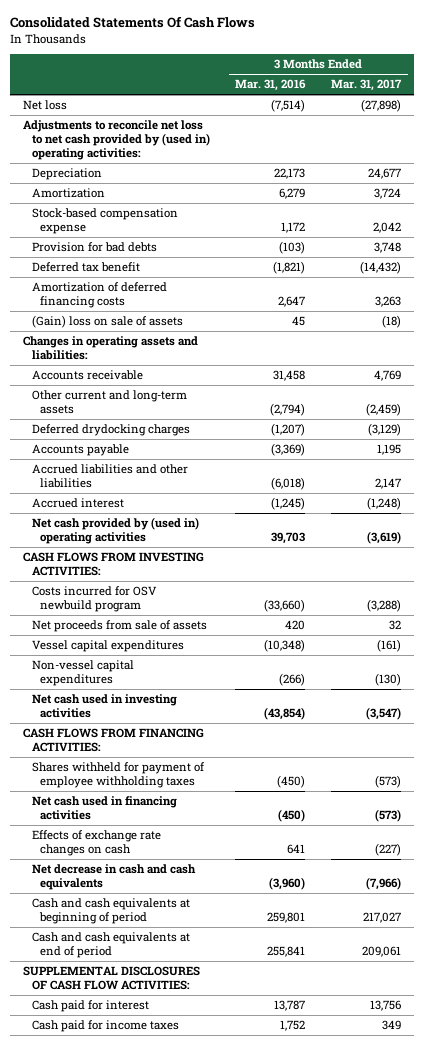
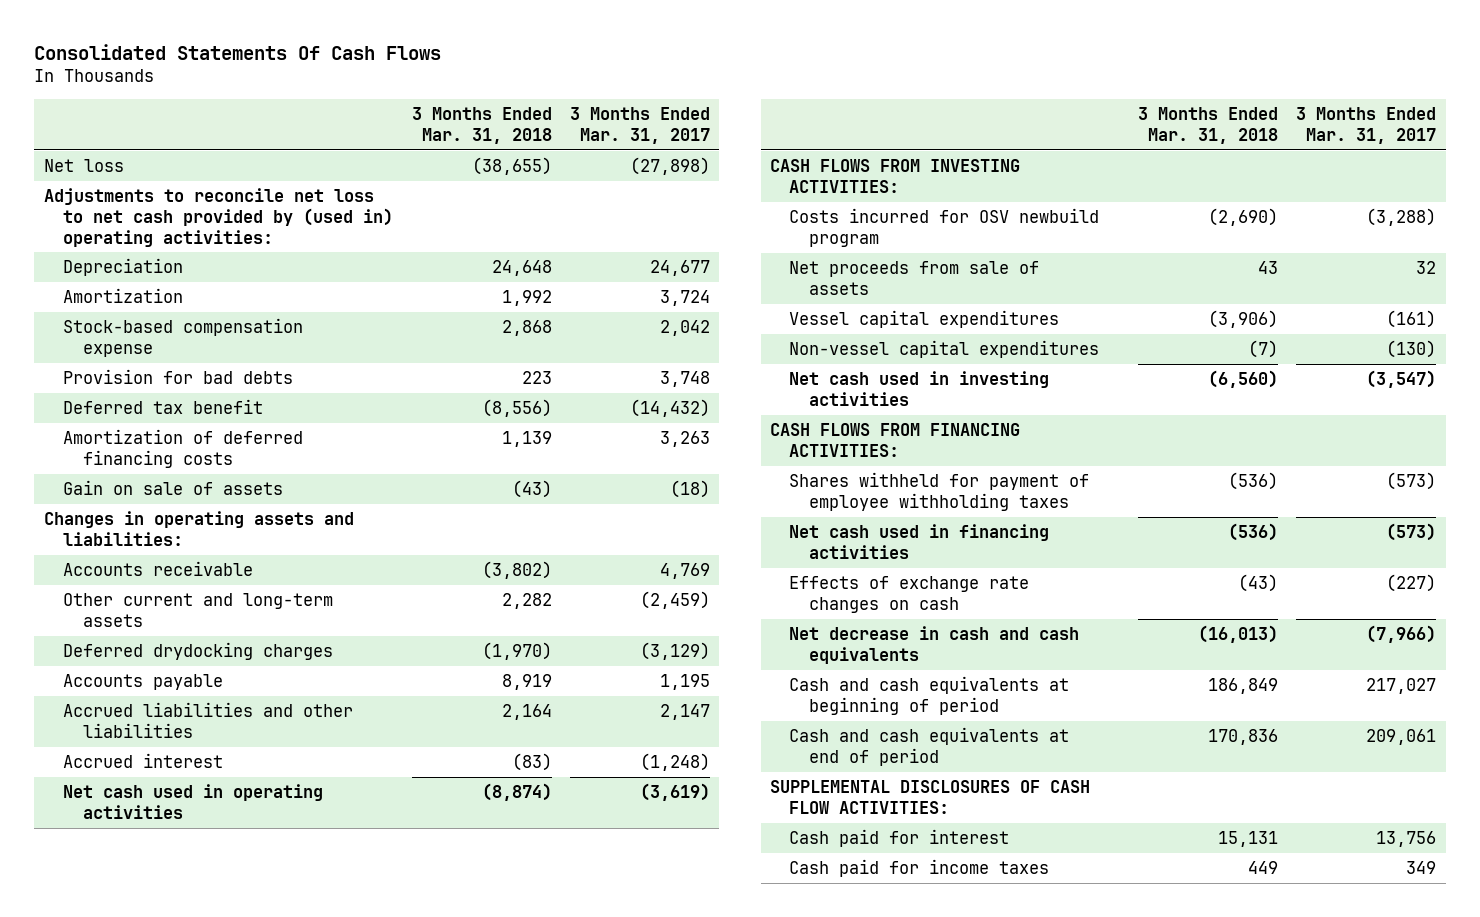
[235,79,307,92] Mar. 31, 2016 -> none
none -> [411,106,552,144] 3 Months Ended Mar. 31, 2018
[31,315,183,329] (Gain) loss on sale of assets -> [63,479,284,495] Gain on sale of assets
[31,517,199,544] Net cash provided by (used in) operating activities -> [63,783,324,819] Net cash used in operating activities

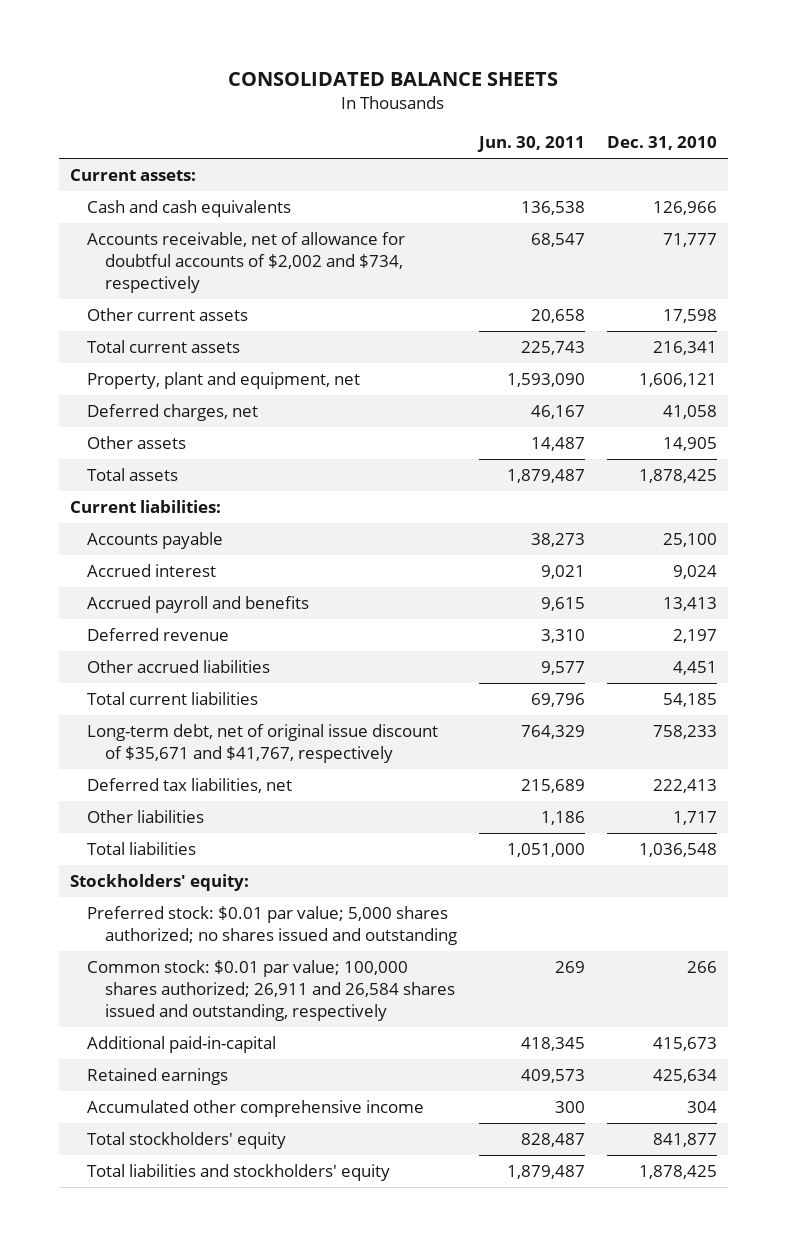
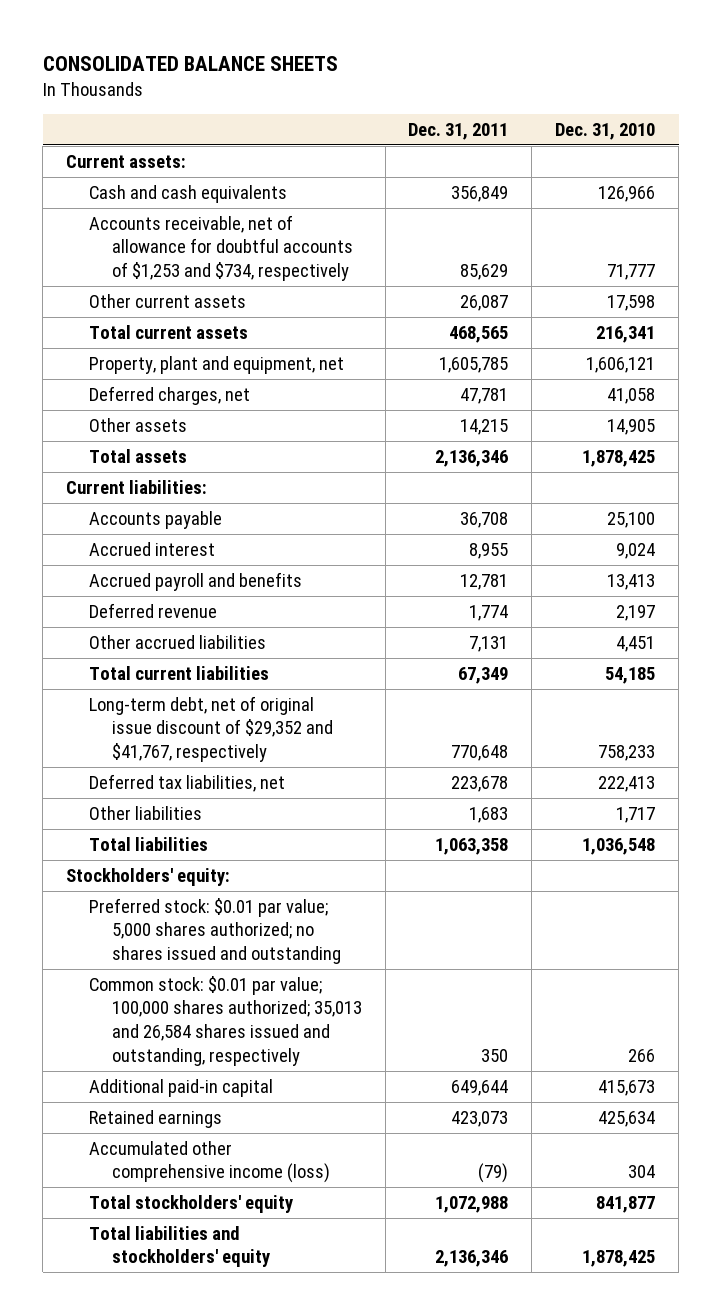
[476,136,585,153] Jun. 30, 2011 -> none
none -> [408,123,509,141] Dec. 31, 2011
[87,232,406,293] Accounts receivable, net of allowance for doubtful accounts of $2,002 and $734, respectively -> [88,214,353,282] Accounts receivable, net of allowance for doubtful accounts of $1,253 and $734, respectively
[87,724,439,763] Long-term debt, net of original issue discount of $35,671 and $41,767, respectively -> [88,695,333,763] Long-term debt, net of original issue discount of $29,352 and $41,767, respectively
[87,960,455,1021] Common stock: $0.01 par value; 100,000 shares authorized; 26,911 and 26,584 shares issued and outstanding, respectively -> [88,975,362,1066] Common stock: $0.01 par value; 100,000 shares authorized; 35,013 and 26,584 shares issued and outstanding, respectively
[87,1036,277,1054] Additional paid-in-capital -> [88,1078,273,1097] Additional paid-in capital
[87,1100,425,1118] Accumulated other comprehensive income -> [88,1140,330,1184] Accumulated other comprehensive income (loss)

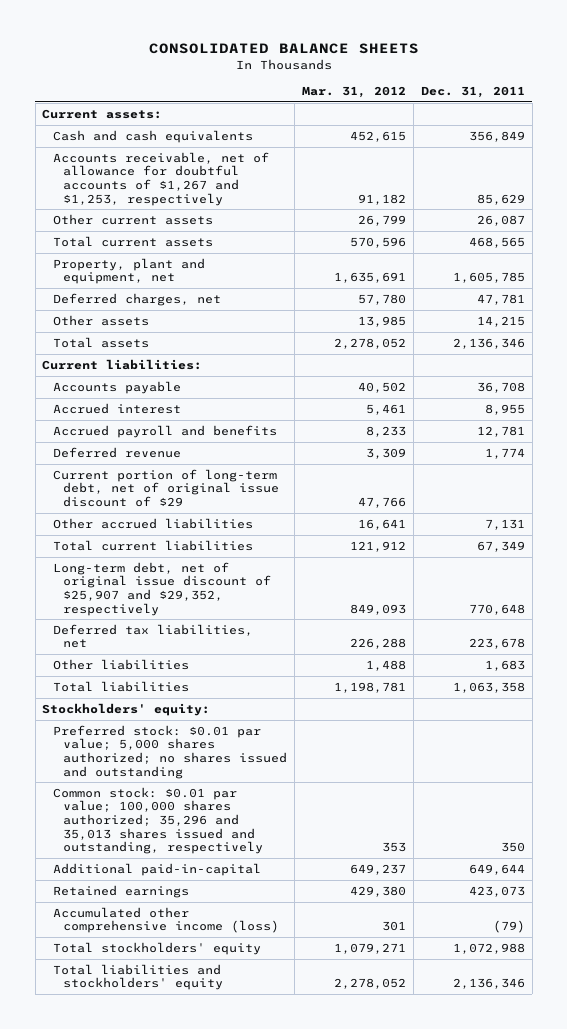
[555,123,656,141] Dec. 31, 2010 -> none
none -> [301,85,406,98] Mar. 31, 2012
[88,214,353,282] Accounts receivable, net of allowance for doubtful accounts of $1,253 and $734, respectively -> [52,151,269,206] Accounts receivable, net of allowance for doubtful accounts of $1,267 and $1,253, respectively
none -> [52,468,279,507] Current portion of long-term debt, net of original issue discount of $29
[88,695,333,763] Long-term debt, net of original issue discount of $29,352 and $41,767, respectively -> [52,561,271,616] Long-term debt, net of original issue discount of $25,907 and $29,352, respectively
[88,975,362,1066] Common stock: $0.01 par value; 100,000 shares authorized; 35,013 and 26,584 shares issued and outstanding, respectively -> [52,786,263,855] Common stock: $0.01 par value; 100,000 shares authorized; 35,296 and 35,013 shares issued and outstanding, respectively
[88,1078,273,1097] Additional paid-in capital -> [52,862,261,876] Additional paid-in-capital

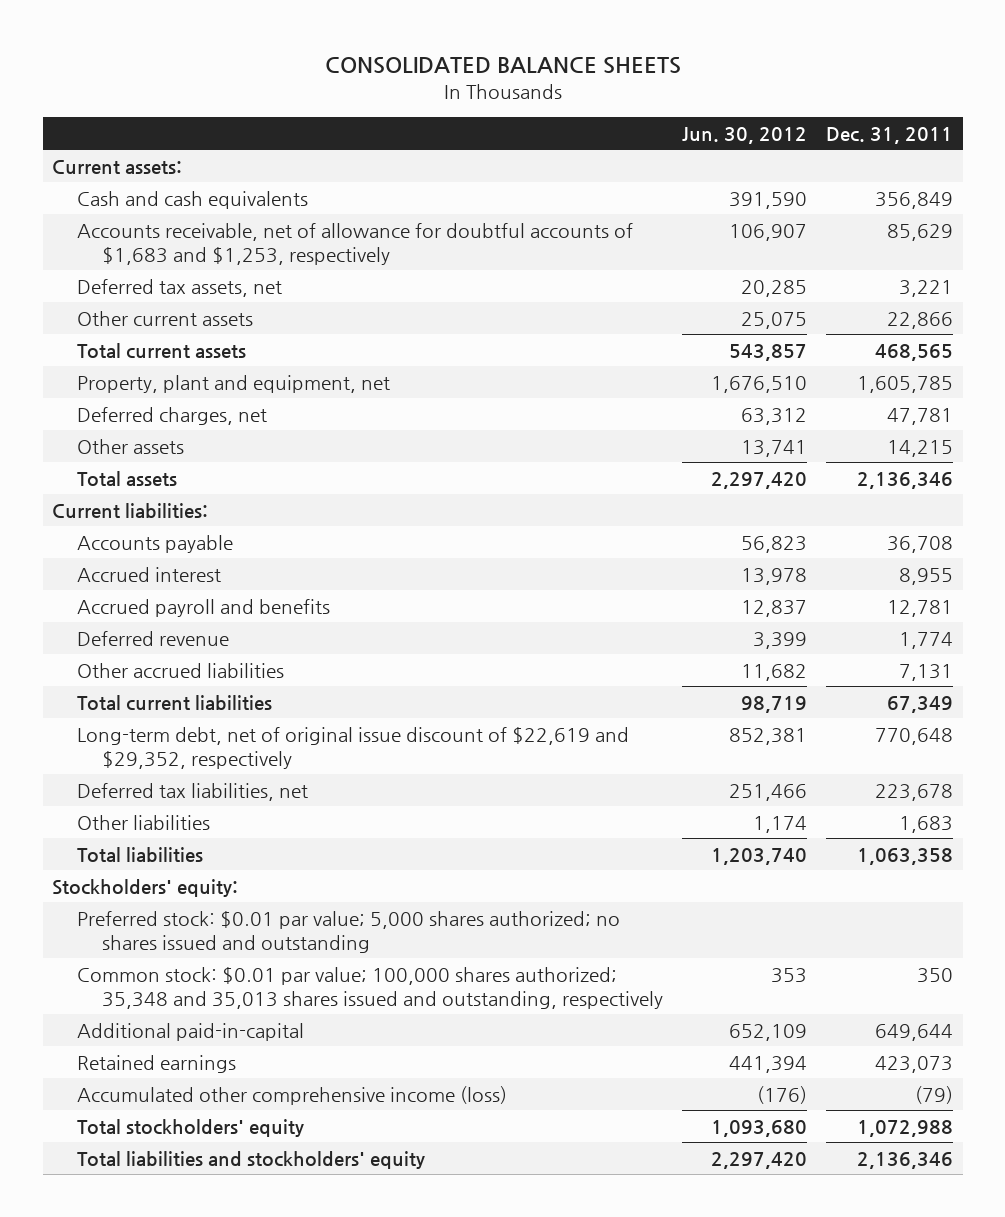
[301,85,406,98] Mar. 31, 2012 -> none
none -> [681,126,807,144] Jun. 30, 2012
[52,151,269,206] Accounts receivable, net of allowance for doubtful accounts of $1,267 and $1,253, respectively -> [76,222,633,265] Accounts receivable, net of allowance for doubtful accounts of $1,683 and $1,253, respectively
none -> [76,278,282,297] Deferred tax assets, net
[476,214,525,226] 26,087 -> [887,311,954,329] 22,866
[52,468,279,507] Current portion of long-term debt, net of original issue discount of $29 -> none
[52,561,271,616] Long-term debt, net of original issue discount of $25,907 and $29,352, respectively -> [76,726,629,769] Long-term debt, net of original issue discount of $22,619 and $29,352, respectively
[52,786,263,855] Common stock: $0.01 par value; 100,000 shares authorized; 35,296 and 35,013 shares issued and outstanding, respectively -> [76,966,663,1009] Common stock: $0.01 par value; 100,000 shares authorized; 35,348 and 35,013 shares issued and outstanding, respectively

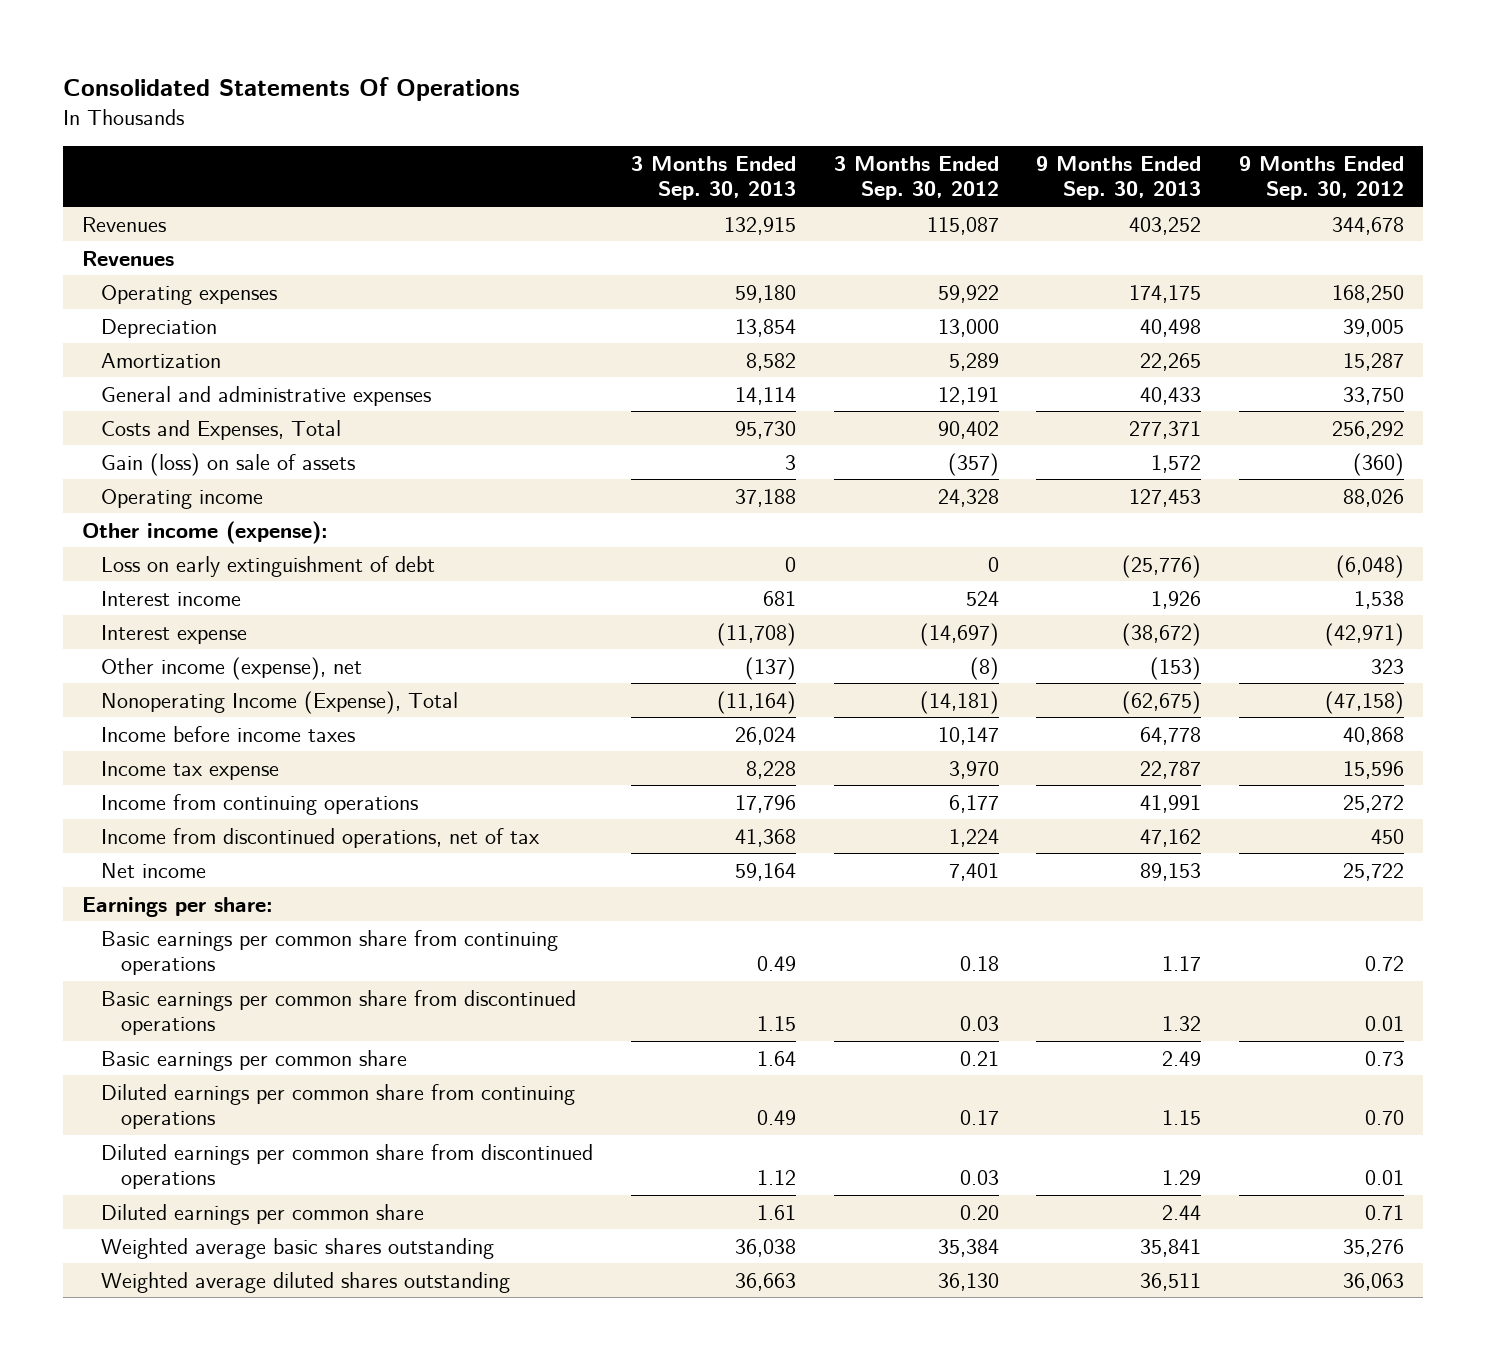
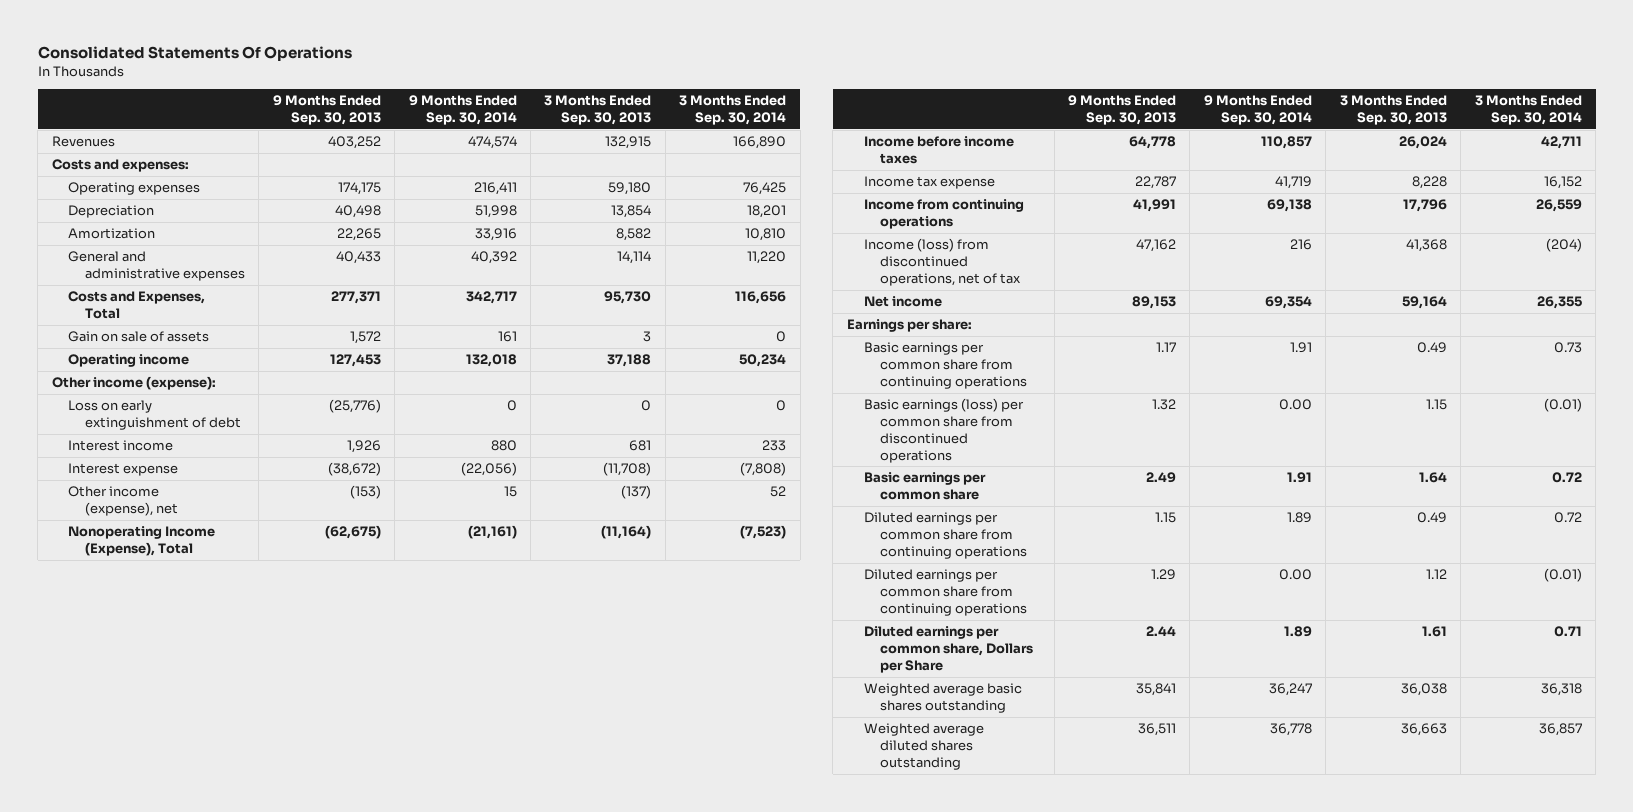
[833,156,999,201] 3 Months Ended Sep. 30, 2012 -> none
[1238,156,1404,201] 9 Months Ended Sep. 30, 2012 -> none
none -> [408,94,517,125] 9 Months Ended Sep. 30, 2014
none -> [679,94,787,125] 3 Months Ended Sep. 30, 2014
[81,250,174,266] Revenues -> [51,159,189,173] Costs and expenses:
[101,452,356,476] Gain (loss) on sale of assets -> [68,331,210,343] Gain on sale of assets
[101,827,541,848] Income from discontinued operations, net of tax -> [863,238,1022,286] Income (loss) from discontinued operations, net of tax
[101,989,577,1036] Basic earnings per common share from discontinued operations -> [863,398,1024,463] Basic earnings (loss) per common share from discontinued operations
[101,1143,594,1190] Diluted earnings per common share from discontinued operations -> [863,569,1028,616] Diluted earnings per common share from continuing operations
[101,1203,425,1225] Diluted earnings per common share -> [863,626,1034,673] Diluted earnings per common share, Dollars per Share

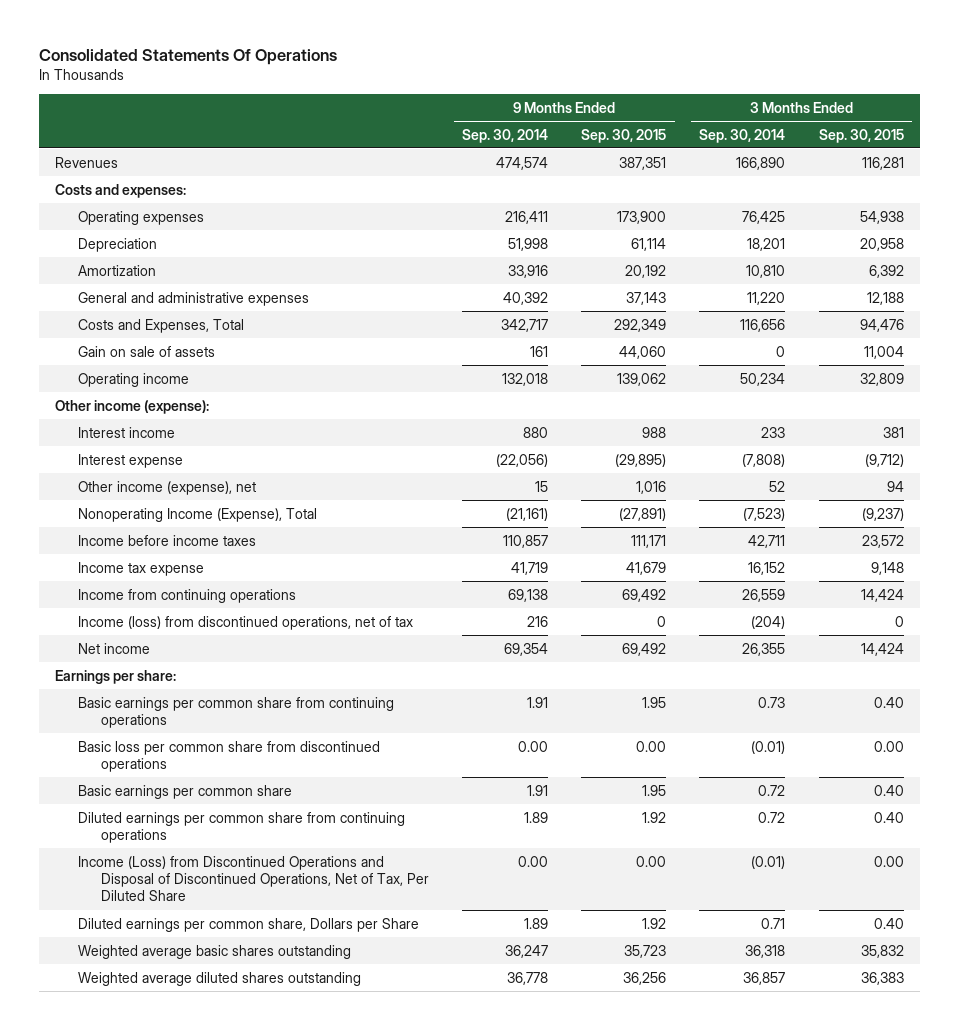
[272,94,381,125] 9 Months Ended Sep. 30, 2013 -> none
[544,94,652,125] 3 Months Ended Sep. 30, 2013 -> none
none -> [581,128,667,143] Sep. 30, 2015
none -> [818,128,904,143] Sep. 30, 2015
[68,400,241,431] Loss on early extinguishment of debt -> none
[863,398,1024,463] Basic earnings (loss) per common share from discontinued operations -> [78,740,381,772] Basic loss per common share from discontinued operations
[863,569,1028,616] Diluted earnings per common share from continuing operations -> [78,855,429,902] Income (Loss) from Discontinued Operations and Disposal of Discontinued Operations, Net of Tax, Per Diluted Share

